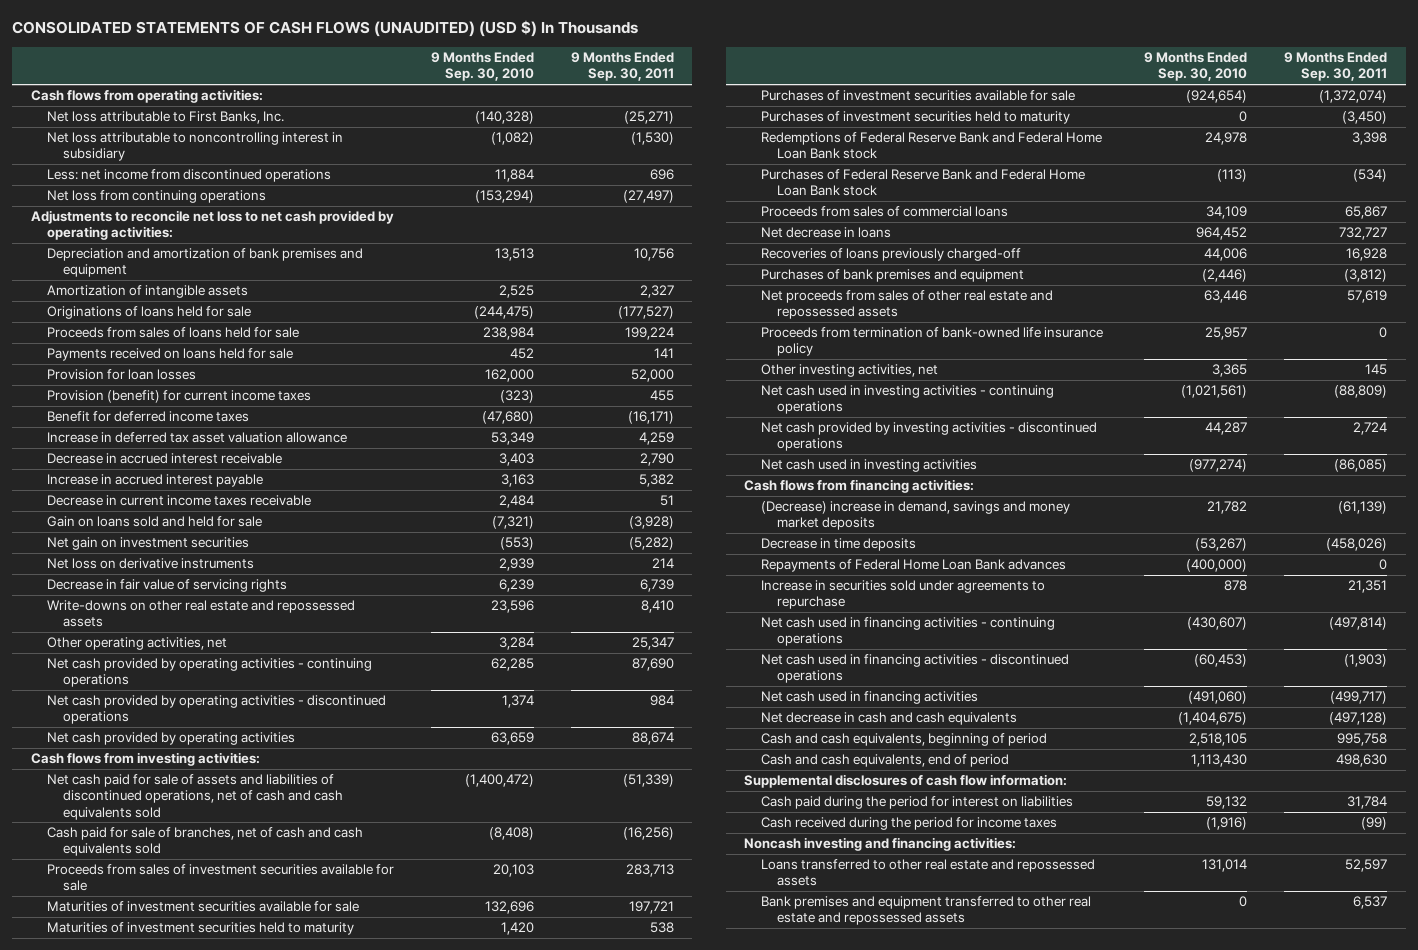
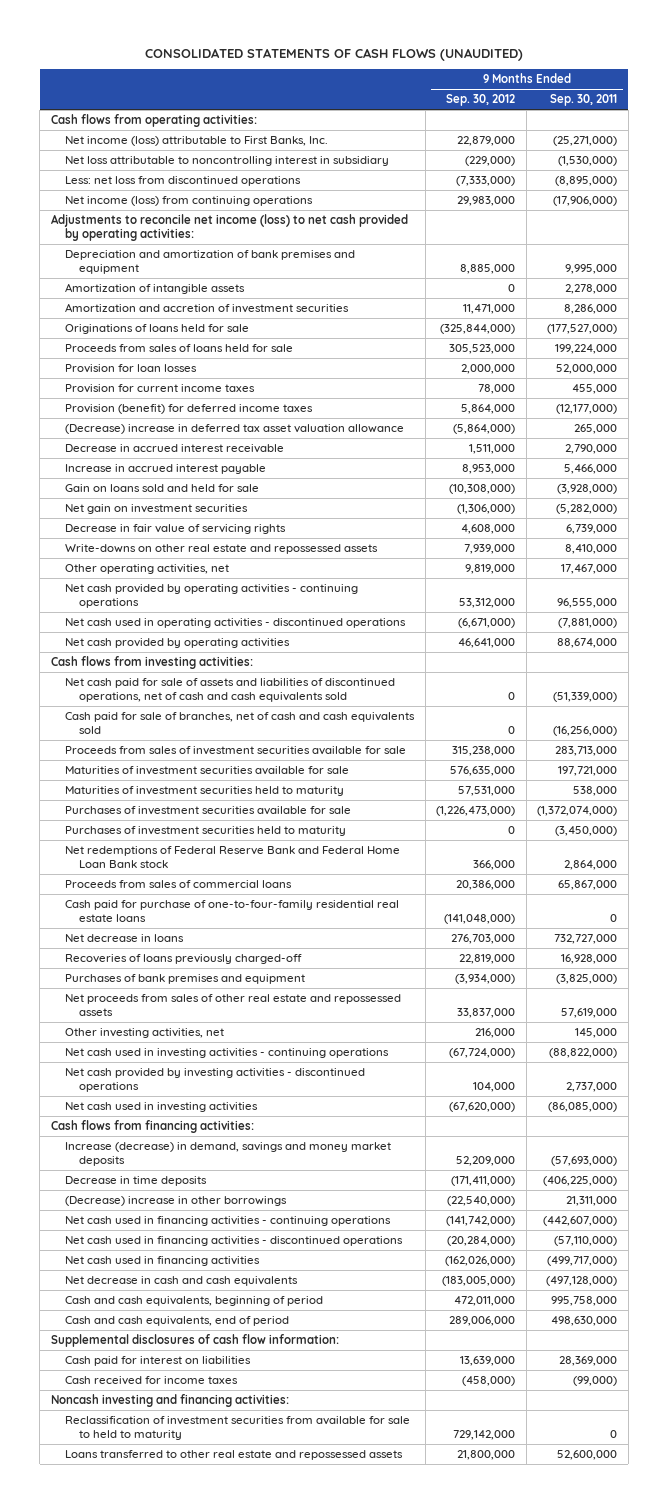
[12,20,639,38] CONSOLIDATED STATEMENTS OF CASH FLOWS (UNAUDITED) (USD $) In Thousands -> [145,47,524,61] CONSOLIDATED STATEMENTS OF CASH FLOWS (UNAUDITED)
[430,52,534,82] 9 Months Ended Sep. 30, 2010 -> none
none -> [446,94,516,107] Sep. 30, 2012
[46,348,293,362] Payments received on loans held for sale -> none
[46,495,311,507] Decrease in current income taxes receivable -> none
[46,558,254,570] Net loss on derivative instruments -> none
[46,111,284,125] Net loss attributable to First Banks, Inc. -> [65,136,329,147] Net income (loss) attributable to First Banks, Inc.
[623,111,674,125] (25,271) -> [553,136,618,147] (25,271,000)
[630,132,674,146] (1,530) -> [558,156,618,167] (1,530,000)
[46,169,331,183] Less: net income from discontinued operations -> [65,176,302,187] Less: net loss from discontinued operations
[649,169,674,181] 696 -> [555,176,618,187] (8,895,000)
[46,190,266,204] Net loss from continuing operations -> [65,196,314,207] Net income (loss) from continuing operations
[622,190,674,204] (27,497) -> [553,196,618,207] (17,906,000)
[30,210,394,241] Adjustments to reconcile net loss to net cash provided by operating activities: -> [51,214,409,242] Adjustments to reconcile net income (loss) to net cash provided by operating activities:
[633,248,674,262] 10,756 -> [565,264,618,275] 9,995,000
[639,285,674,299] 2,327 -> [565,284,618,295] 2,278,000
none -> [65,303,350,314] Amortization and accretion of investment securities
[617,306,674,320] (177,527) -> [547,324,618,335] (177,527,000)
[624,327,674,341] 199,224 -> [555,344,618,355] 199,224,000
[630,369,674,383] 52,000 -> [556,364,618,375] 52,000,000
[46,390,311,404] Provision (benefit) for current income taxes -> [65,384,256,394] Provision for current income taxes
[649,390,674,402] 455 -> [572,384,618,395] 455,000
[46,411,249,423] Benefit for deferred income taxes -> [65,404,314,415] Provision (benefit) for deferred income taxes
[627,411,674,425] (16,171) -> [556,404,618,415] (12,177,000)
[46,432,347,444] Increase in deferred tax asset valuation allowance -> [65,424,405,435] (Decrease) increase in deferred tax asset valuation allowance
[638,432,674,446] 4,259 -> [574,424,618,435] 265,000
[639,453,674,467] 2,790 -> [565,444,618,455] 2,790,000
[638,474,674,488] 5,382 -> [564,464,618,475] 5,466,000
[628,516,674,530] (3,928) -> [557,484,618,495] (3,928,000)
[628,537,674,551] (5,282) -> [556,504,618,515] (5,282,000)
[639,579,674,593] 6,739 -> [566,524,618,535] 6,739,000
[640,600,674,614] 8,410 -> [565,544,618,555] 8,410,000
[631,637,674,651] 25,347 -> [561,564,618,575] 17,467,000
[631,658,674,672] 87,690 -> [557,598,618,609] 96,555,000
[46,695,386,725] Net cash provided by operating activities - discontinued operations -> [65,618,407,629] Net cash used in operating activities - discontinued operations
[649,695,674,707] 984 -> [558,618,618,629] (7,881,000)
[631,732,674,746] 88,674 -> [557,638,618,649] 88,674,000
[760,169,1085,197] Purchases of Federal Reserve Bank and Federal Home Loan Bank stock -> none
[760,327,1103,357] Proceeds from termination of bank-owned life insurance policy -> none
[622,774,674,788] (51,339) -> [553,692,618,703] (51,339,000)
[622,827,674,841] (16,256) -> [553,726,618,737] (16,256,000)
[625,864,674,878] 283,713 -> [555,746,618,757] 283,713,000
[628,901,674,915] 197,721 -> [558,766,618,777] 197,721,000
[649,922,674,934] 538 -> [573,786,618,797] 538,000
[1319,90,1388,104] (1,372,074) -> [537,806,618,817] (1,372,074,000)
[1342,111,1388,125] (3,450) -> [555,826,618,837] (3,450,000)
[760,132,1102,160] Redemptions of Federal Reserve Bank and Federal Home Loan Bank stock -> [65,846,401,869] Net redemptions of Federal Reserve Bank and Federal Home Loan Bank stock
[1352,132,1388,146] 3,398 -> [564,860,618,871] 2,864,000
[1345,206,1388,220] 65,867 -> [558,880,618,891] 65,867,000
none -> [65,900,400,923] Cash paid for purchase of one-to-four-family residential real estate loans
[1339,227,1388,241] 732,727 -> [554,934,618,945] 732,727,000
[1346,248,1388,262] 16,928 -> [561,954,618,965] 16,928,000
[1344,269,1388,283] (3,812) -> [556,974,618,985] (3,825,000)
[1347,290,1388,304] 57,619 -> [561,1008,618,1019] 57,619,000
[1365,364,1388,376] 145 -> [575,1028,618,1039] 145,000
[1334,385,1388,399] (88,809) -> [549,1048,618,1059] (88,822,000)
[1353,422,1388,436] 2,724 -> [566,1082,618,1093] 2,737,000
[1334,459,1388,473] (86,085) -> [548,1102,618,1113] (86,085,000)
[760,559,1066,573] Repayments of Federal Home Loan Bank advances -> none
[760,580,1045,610] Increase in securities sold under agreements to repurchase -> none
[760,501,1070,531] (Decrease) increase in demand, savings and money market deposits -> [65,1142,392,1167] Increase (decrease) in demand, savings and money market deposits
[1338,501,1388,515] (61,139) -> [551,1156,618,1167] (57,693,000)
[1326,538,1388,552] (458,026) -> [543,1176,618,1187] (406,225,000)
none -> [65,1196,288,1207] (Decrease) increase in other borrowings
[1329,617,1388,631] (497,814) -> [543,1216,618,1227] (442,607,000)
[1344,654,1388,668] (1,903) -> [554,1236,618,1247] (57,110,000)
[1330,691,1388,705] (499,717) -> [547,1256,618,1267] (499,717,000)
[1329,712,1388,726] (497,128) -> [546,1276,618,1287] (497,128,000)
[1337,733,1388,747] 995,758 -> [551,1296,618,1307] 995,758,000
[1336,754,1388,768] 498,630 -> [551,1316,618,1327] 498,630,000
[760,796,1073,810] Cash paid during the period for interest on liabilities -> [65,1356,252,1367] Cash paid for interest on liabilities
[1347,796,1388,810] 31,784 -> [559,1356,618,1367] 28,369,000
[760,817,1057,831] Cash received during the period for income taxes -> [65,1376,239,1386] Cash received for income taxes
[1361,817,1388,831] (99) -> [573,1376,618,1387] (99,000)
[760,896,1091,926] Bank premises and equipment transferred to other real estate and repossessed assets -> none
none -> [65,1416,411,1441] Reclassification of investment securities from available for sale to held to maturity
[1345,859,1388,873] 52,597 -> [557,1450,618,1461] 52,600,000

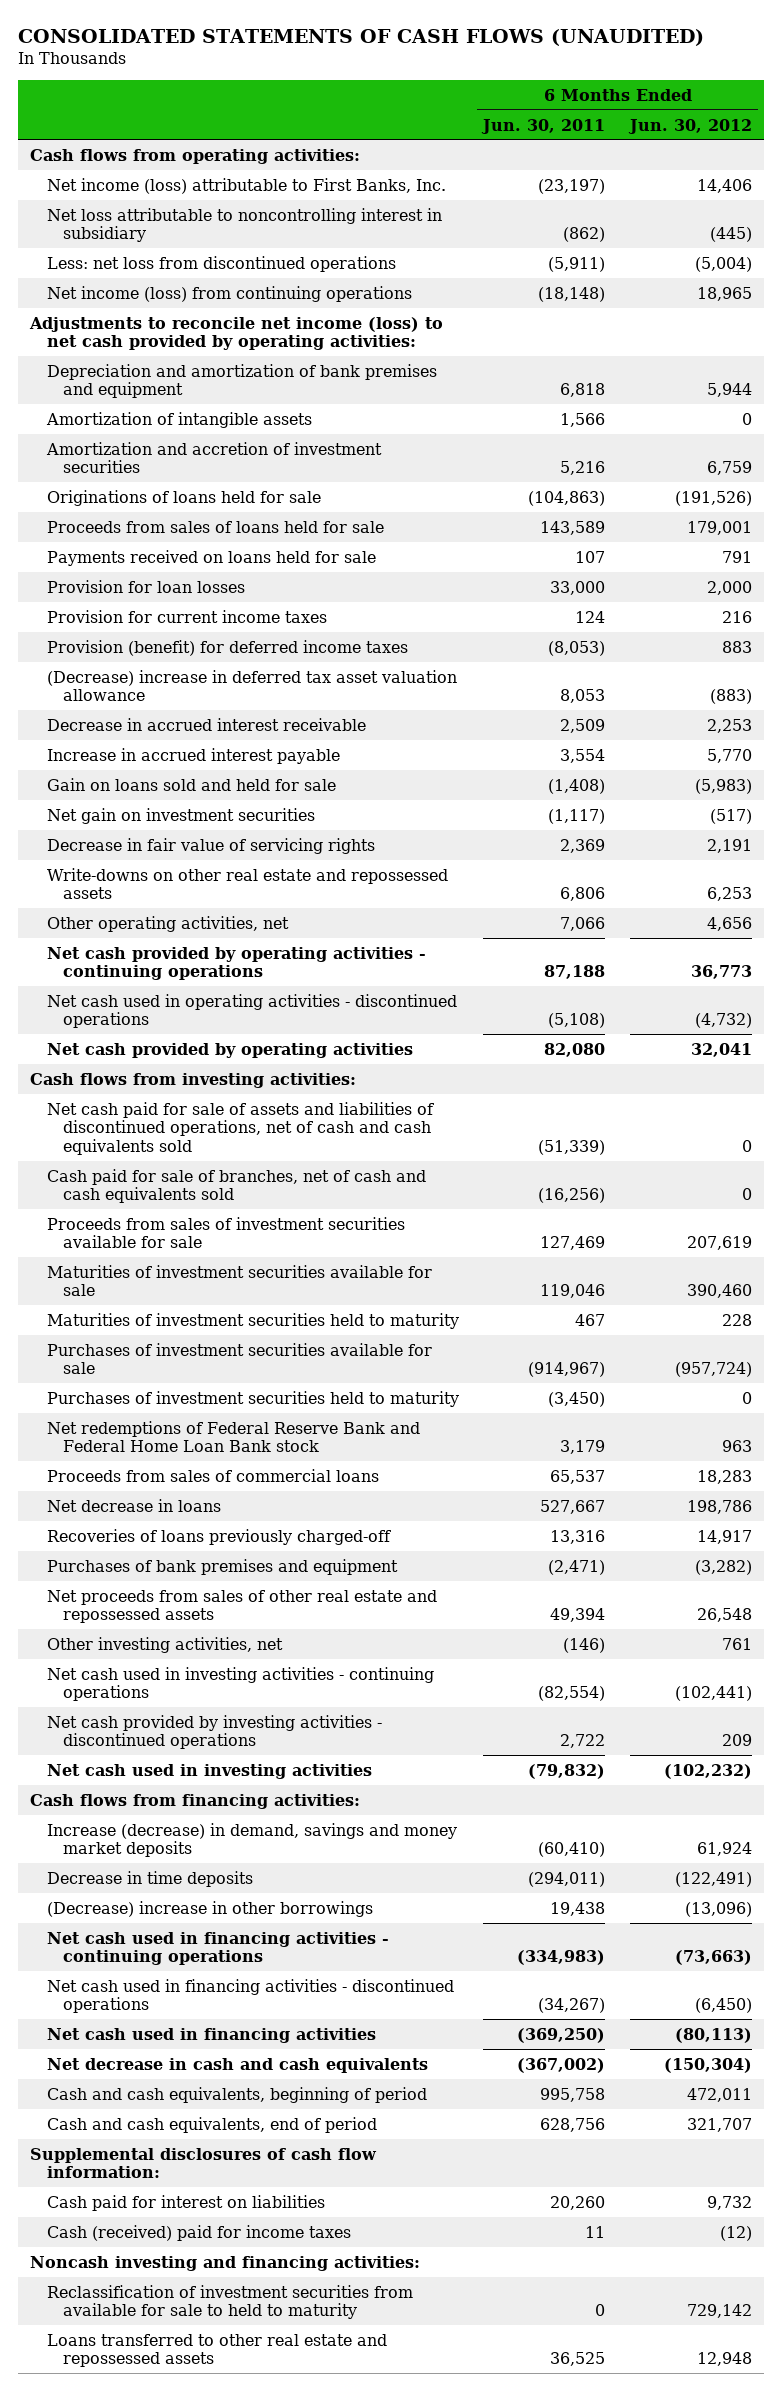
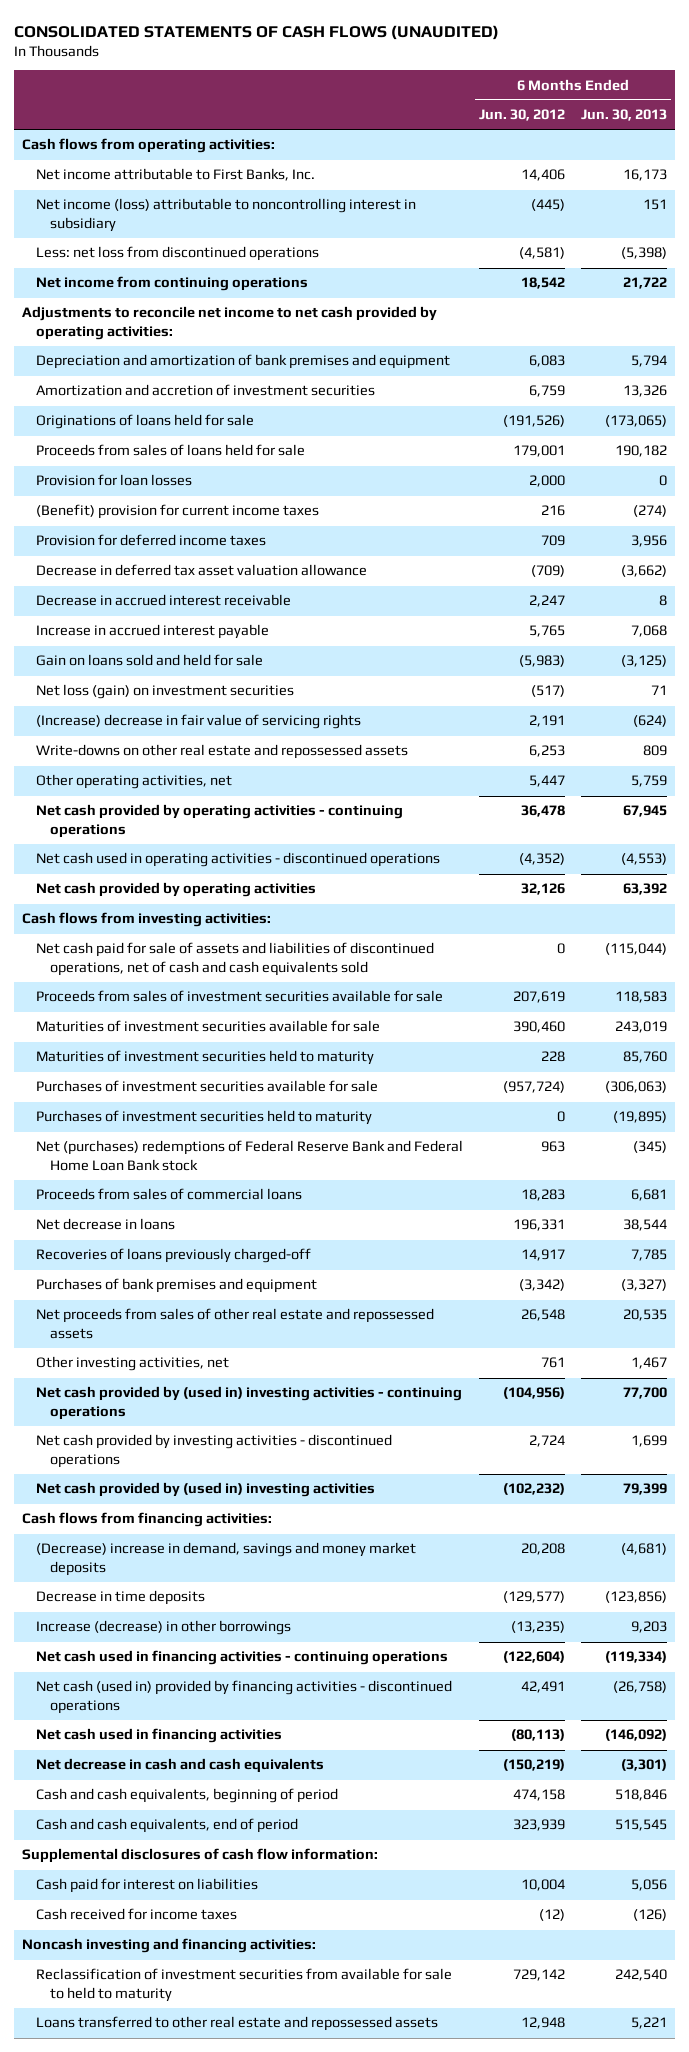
[481,118,606,134] Jun. 30, 2011 -> none
none -> [580,109,667,122] Jun. 30, 2013
[45,411,312,428] Amortization of intangible assets -> none
[46,177,446,194] Net income (loss) attributable to First Banks, Inc. -> [36,168,316,182] Net income attributable to First Banks, Inc.
[46,207,442,243] Net loss attributable to noncontrolling interest in subsidiary -> [36,198,417,232] Net income (loss) attributable to noncontrolling interest in subsidiary
[694,256,752,272] (5,004) -> [518,247,565,260] (4,581)
[46,285,412,302] Net income (loss) from continuing operations -> [36,276,309,292] Net income from continuing operations
[696,286,752,301] 18,965 -> [520,277,565,290] 18,542
[28,316,443,351] Adjustments to reconcile net income (loss) to net cash provided by operating activities: -> [22,306,438,340] Adjustments to reconcile net income to net cash provided by operating activities:
[706,383,752,398] 5,944 -> [528,355,565,368] 6,083
[46,549,376,566] Payments received on loans held for sale -> none
[46,609,327,623] Provision for current income taxes -> [36,504,320,520] (Benefit) provision for current income taxes
[46,639,408,656] Provision (benefit) for deferred income taxes -> [36,534,267,547] Provision for deferred income taxes
[721,640,752,653] 883 -> [540,535,565,547] 709
[46,669,457,702] (Decrease) increase in deferred tax asset valuation allowance -> [36,564,368,577] Decrease in deferred tax asset valuation allowance
[709,689,752,705] (883) -> [530,565,565,578] (709)
[706,718,752,733] 2,253 -> [528,595,565,608] 2,247
[706,748,752,763] 5,770 -> [528,625,565,638] 5,765
[46,807,315,824] Net gain on investment securities -> [36,684,295,700] Net loss (gain) on investment securities
[46,837,375,854] Decrease in fair value of servicing rights -> [36,714,362,730] (Increase) decrease in fair value of servicing rights
[706,916,752,931] 4,656 -> [528,775,565,788] 5,447
[690,965,752,980] 36,773 -> [520,805,565,818] 36,478
[694,1013,752,1029] (4,732) -> [518,853,565,866] (4,352)
[690,1042,752,1057] 32,041 -> [520,883,565,896] 32,126
[46,1168,426,1204] Cash paid for sale of branches, net of cash and cash equivalents sold -> none
[46,1420,420,1453] Net redemptions of Federal Reserve Bank and Federal Home Loan Bank stock -> [36,1140,464,1171] Net (purchases) redemptions of Federal Reserve Bank and Federal Home Loan Bank stock
[686,1499,752,1514] 198,786 -> [512,1219,565,1232] 196,331
[694,1559,752,1575] (3,282) -> [518,1279,565,1292] (3,342)
[46,1666,434,1702] Net cash used in investing activities - continuing operations -> [36,1386,463,1420] Net cash provided by (used in) investing activities - continuing operations
[674,1686,752,1702] (102,441) -> [502,1387,565,1400] (104,956)
[721,1734,752,1747] 209 -> [528,1435,565,1448] 2,724
[46,1763,372,1779] Net cash used in investing activities -> [36,1482,376,1498] Net cash provided by (used in) investing activities
[46,1822,457,1858] Increase (decrease) in demand, savings and money market deposits -> [36,1542,417,1576] (Decrease) increase in demand, savings and money market deposits
[696,1842,752,1857] 61,924 -> [520,1543,565,1556] 20,208
[674,1871,752,1887] (122,491) -> [502,1591,565,1604] (129,577)
[46,1900,373,1917] (Decrease) increase in other borrowings -> [36,1620,292,1636] Increase (decrease) in other borrowings
[684,1901,752,1917] (13,096) -> [510,1621,565,1634] (13,235)
[674,1950,752,1966] (73,663) -> [502,1651,565,1664] (122,604)
[46,1978,454,2014] Net cash used in financing activities - discontinued operations -> [36,1680,453,1714] Net cash (used in) provided by financing activities - discontinued operations
[694,1998,752,2014] (6,450) -> [520,1681,565,1694] 42,491
[663,2057,752,2073] (150,304) -> [502,1759,565,1772] (150,219)
[686,2087,752,2102] 472,011 -> [512,1789,565,1802] 474,158
[686,2117,752,2132] 321,707 -> [512,1819,565,1832] 323,939
[706,2195,752,2210] 9,732 -> [520,1879,565,1892] 10,004
[46,2224,351,2241] Cash (received) paid for income taxes -> [36,1908,238,1921] Cash received for income taxes

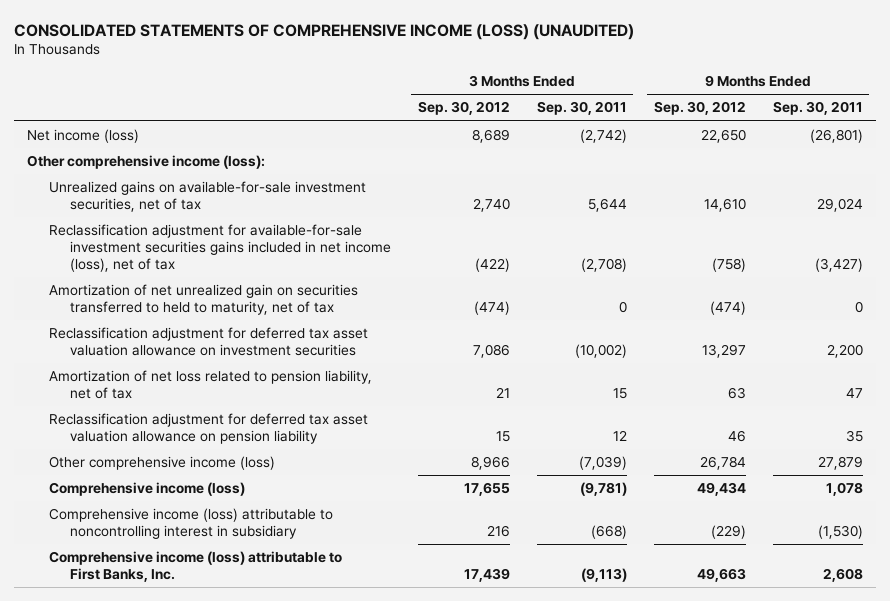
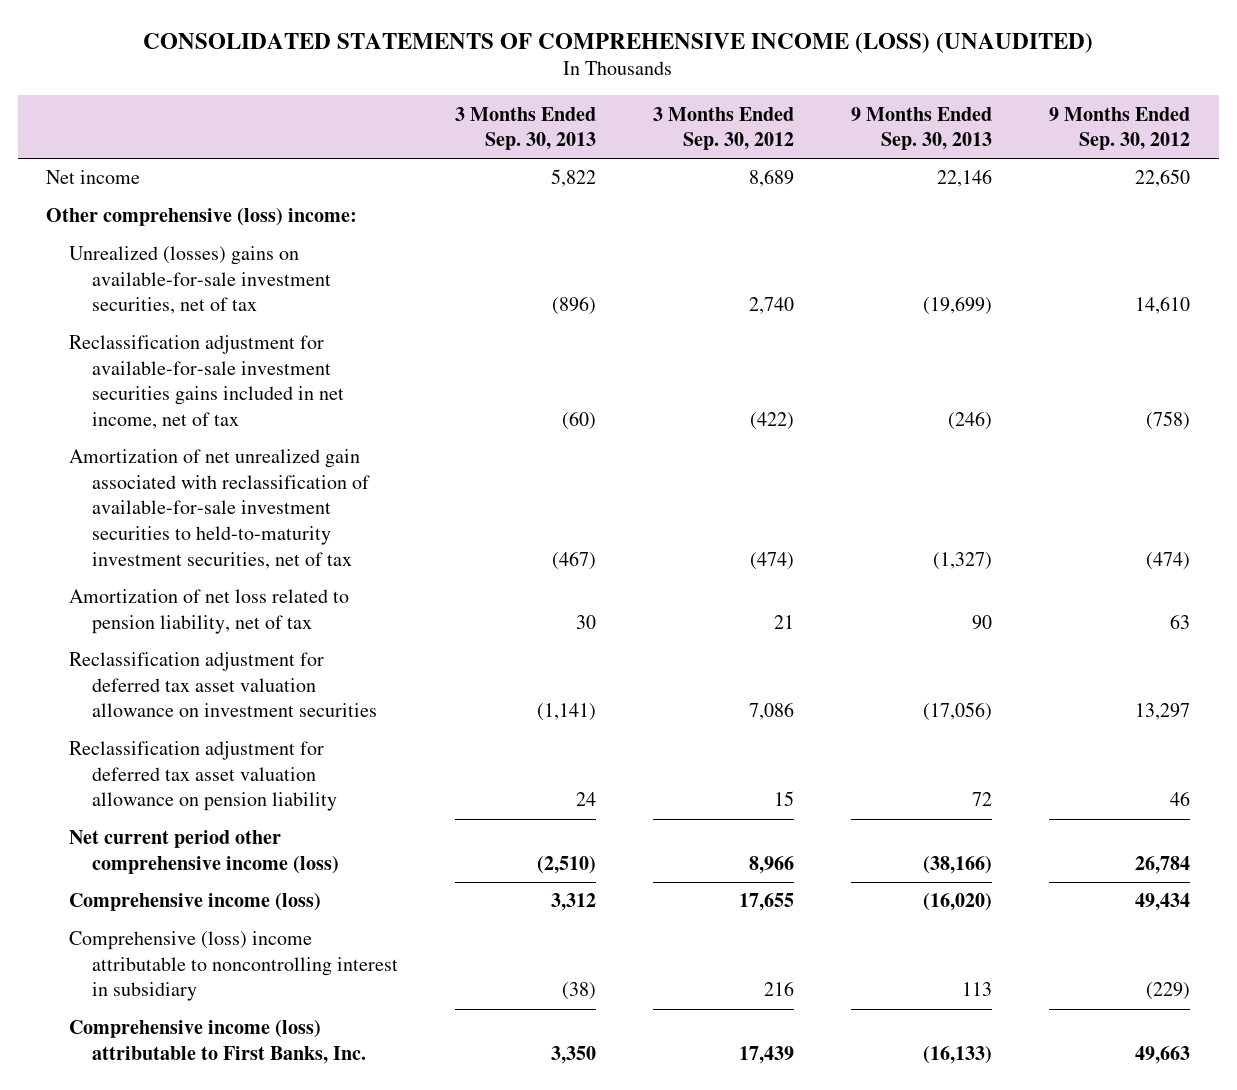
[536,101,627,116] Sep. 30, 2011 -> none
[772,101,863,116] Sep. 30, 2011 -> none
none -> [455,106,597,151] 3 Months Ended Sep. 30, 2013
none -> [851,106,993,151] 9 Months Ended Sep. 30, 2013
[27,129,140,144] Net income (loss) -> [46,170,141,185] Net income
[27,155,266,170] Other comprehensive income (loss): -> [46,208,358,227] Other comprehensive (loss) income:
[48,181,366,212] Unrealized gains on available-for-sale investment securities, net of tax -> [69,246,332,315] Unrealized (losses) gains on available-for-sale investment securities, net of tax
[48,224,391,272] Reclassification adjustment for available-for-sale investment securities gains included in net income (loss), net of tax -> [69,335,345,430] Reclassification adjustment for available-for-sale investment securities gains included in net income, net of tax
[48,284,358,315] Amortization of net unrealized gain on securities transferred to held to maturity, net of tax -> [69,449,371,569] Amortization of net unrealized gain associated with reclassification of available-for-sale investment securities to held-to-maturity investment securities, net of tax
[48,327,368,356] Reclassification adjustment for deferred tax asset valuation allowance on investment securities -> [69,652,378,718] Reclassification adjustment for deferred tax asset valuation allowance on investment securities
[48,456,275,471] Other comprehensive income (loss) -> [69,830,340,874] Net current period other comprehensive income (loss)
[48,508,333,539] Comprehensive income (loss) attributable to noncontrolling interest in subsidiary -> [69,931,399,1002] Comprehensive (loss) income attributable to noncontrolling interest in subsidiary

